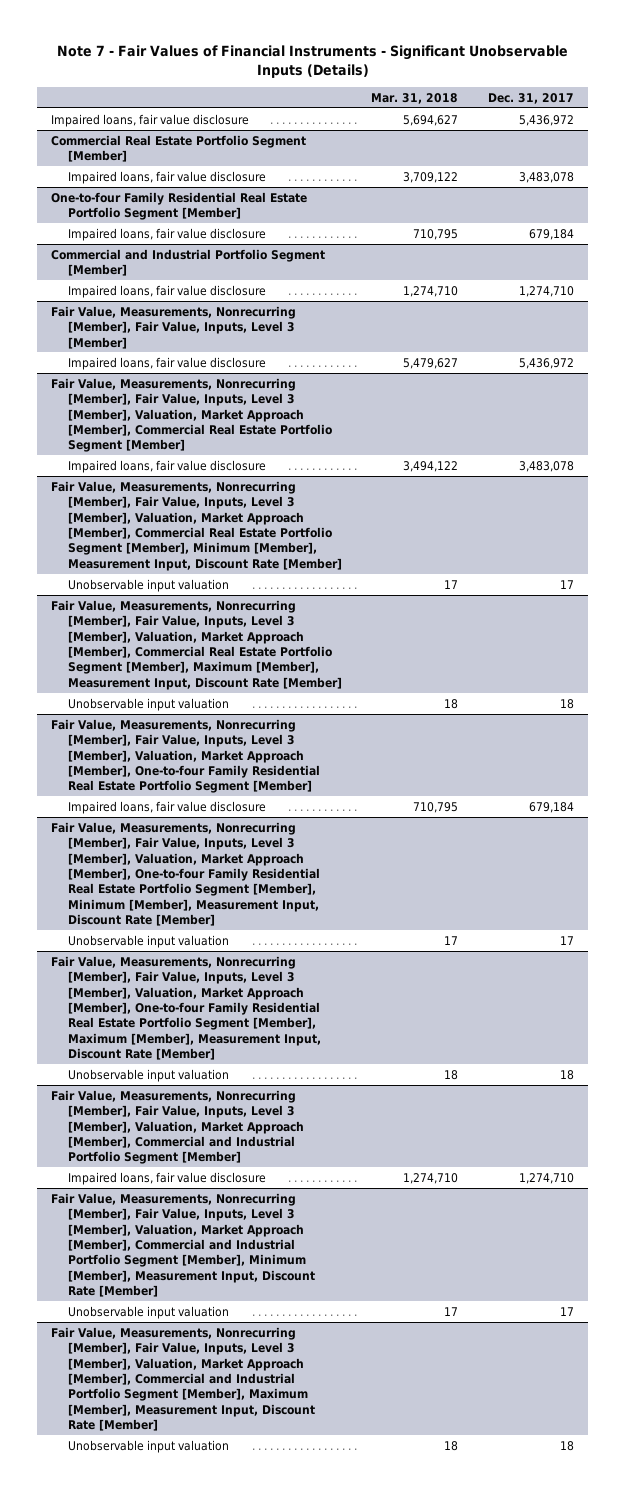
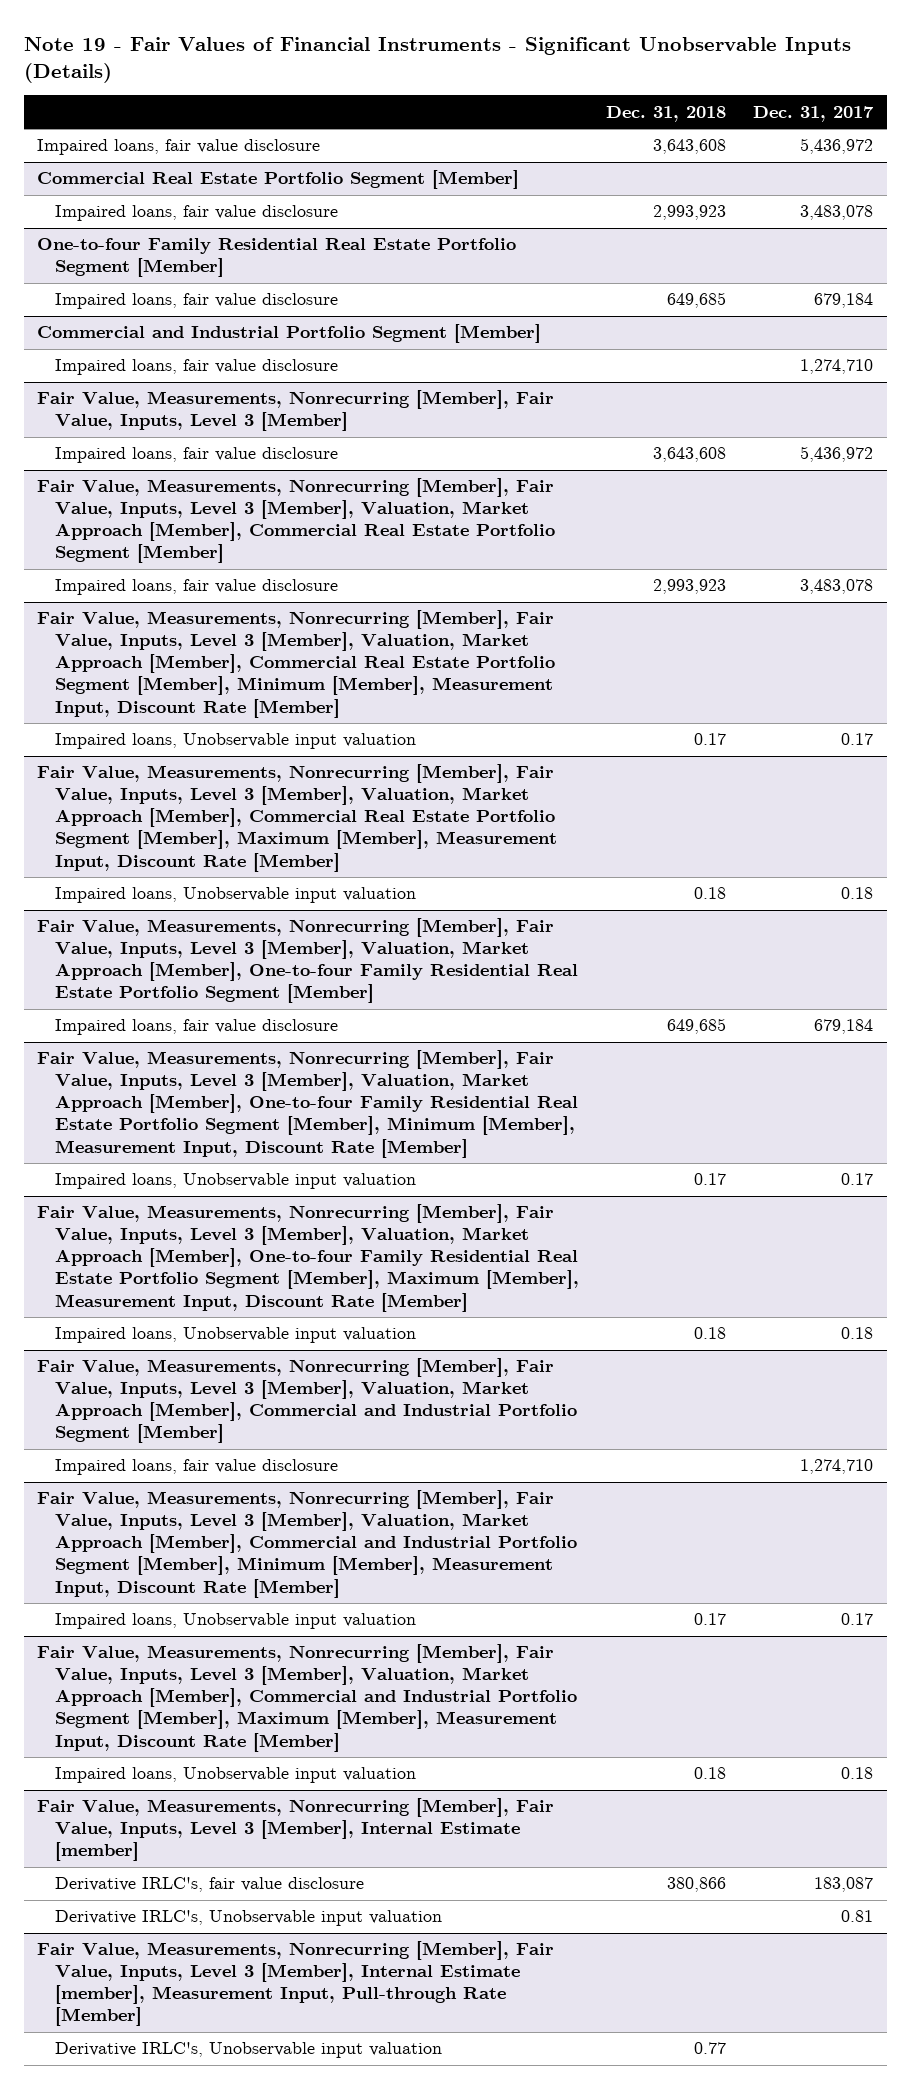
[56,44,568,78] Note 7 - Fair Values of Financial Instruments - Significant Unobservable Inputs (Details) -> [23,36,851,84] Note 19 - Fair Values of Financial Instruments - Significant Unobservable Inputs (Details)
[371,92,459,104] Mar. 31, 2018 -> none
none -> [606,105,727,122] Dec. 31, 2018
[68,578,230,592] Unobservable input valuation -> [54,733,416,750] Impaired loans, Unobservable input valuation
[559,579,574,589] 17 -> [841,733,874,746] 0.17
[68,697,230,711] Unobservable input valuation -> [54,887,416,904] Impaired loans, Unobservable input valuation
[559,698,574,709] 18 -> [841,887,874,900] 0.18
[68,934,230,948] Unobservable input valuation -> [54,1173,416,1190] Impaired loans, Unobservable input valuation
[559,935,574,945] 17 -> [841,1173,874,1186] 0.17
[68,1068,230,1082] Unobservable input valuation -> [54,1327,416,1344] Impaired loans, Unobservable input valuation
[559,1069,574,1080] 18 -> [841,1327,874,1340] 0.18
[68,1305,230,1319] Unobservable input valuation -> [54,1613,416,1630] Impaired loans, Unobservable input valuation
[559,1306,574,1316] 17 -> [841,1613,874,1626] 0.17
[68,1439,230,1453] Unobservable input valuation -> [54,1767,416,1784] Impaired loans, Unobservable input valuation
[559,1440,574,1451] 18 -> [841,1767,874,1780] 0.18
none -> [37,1798,555,1862] Fair Value, Measurements, Nonrecurring [Member], Fair Value, Inputs, Level 3 [Member], Internal Estimate [member]
none -> [54,1877,364,1893] Derivative IRLC's, fair value disclosure
none -> [54,1910,442,1927] Derivative IRLC's, Unobservable input valuation
none -> [37,1941,555,2027] Fair Value, Measurements, Nonrecurring [Member], Fair Value, Inputs, Level 3 [Member], Internal Estimate [member], Measurement Input, Pull-through Rate [Member]
none -> [54,2042,442,2059] Derivative IRLC's, Unobservable input valuation

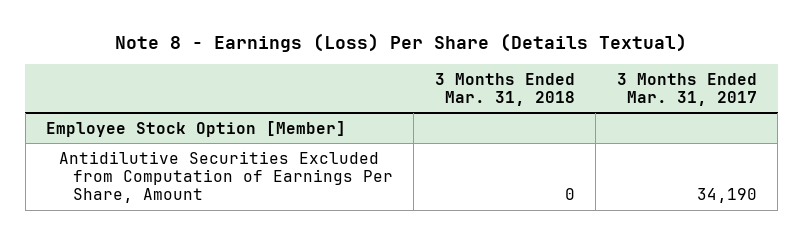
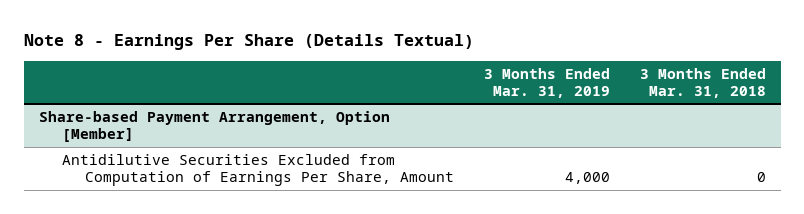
[115,32,688,52] Note 8 - Earnings (Loss) Per Share (Details Textual) -> [23,34,474,51] Note 8 - Earnings Per Share (Details Textual)
[616,72,757,107] 3 Months Ended Mar. 31, 2017 -> none
none -> [483,67,610,98] 3 Months Ended Mar. 31, 2019
[46,120,347,137] Employee Stock Option [Member] -> [38,111,390,143] Share-based Payment Arrangement, Option [Member]

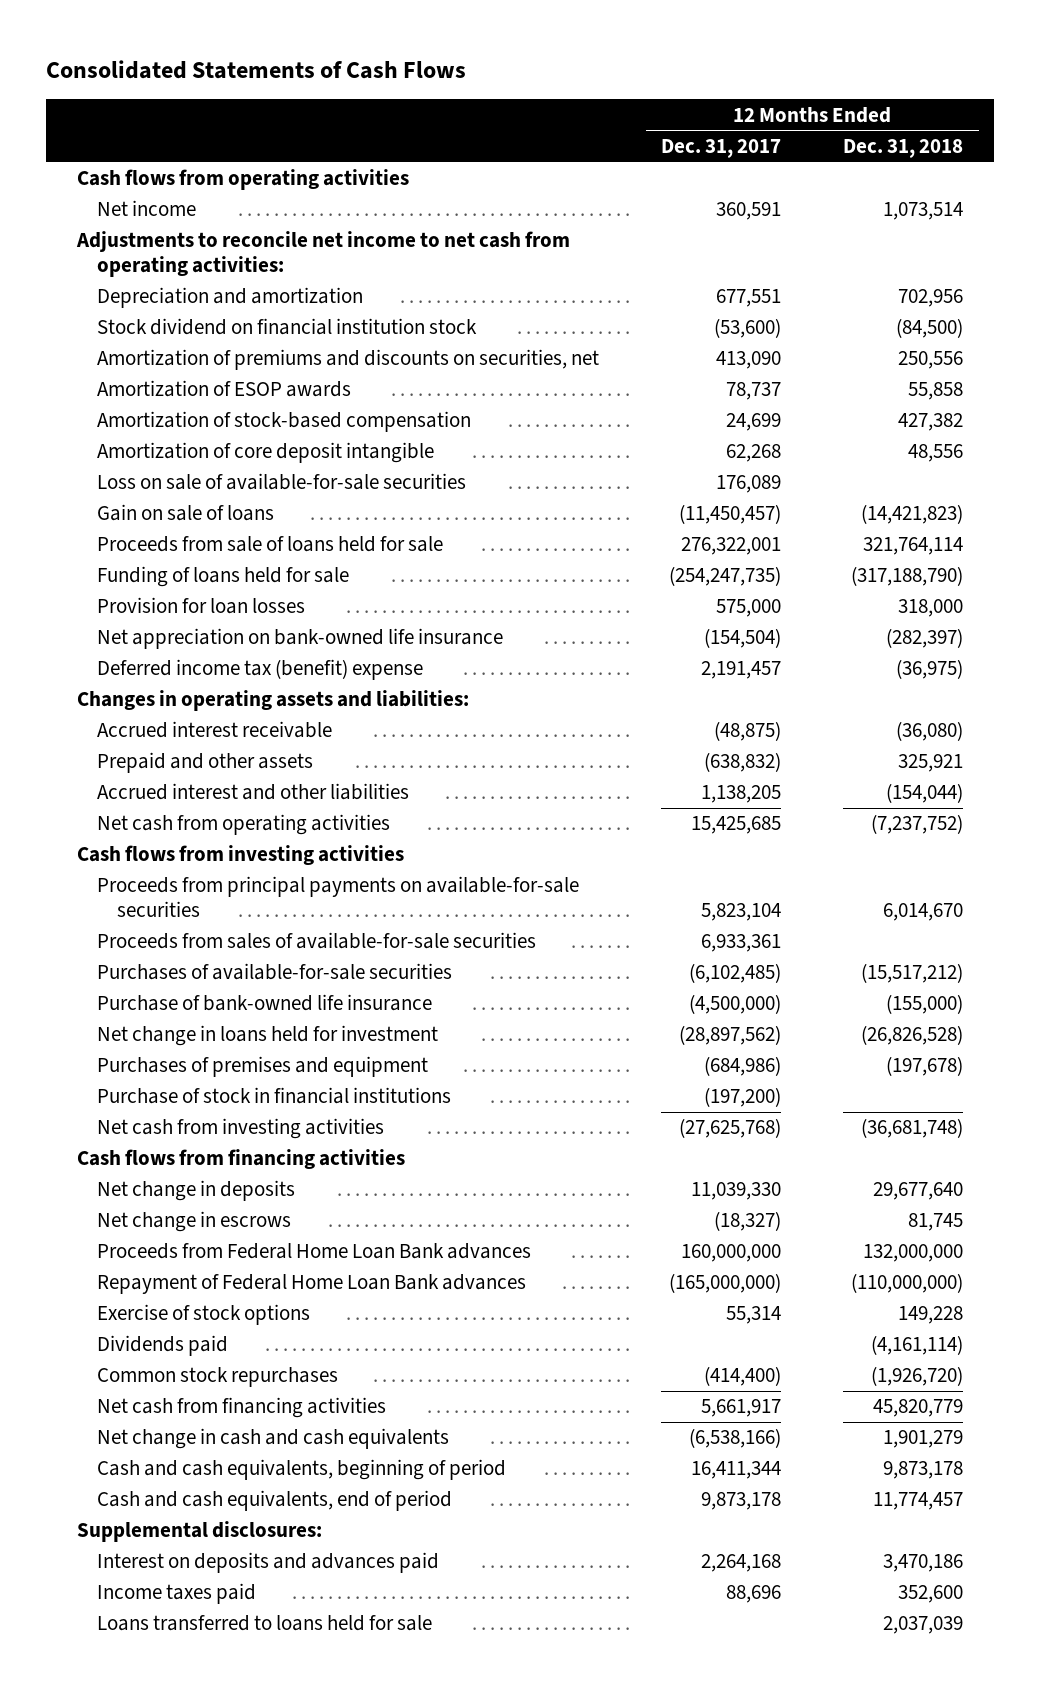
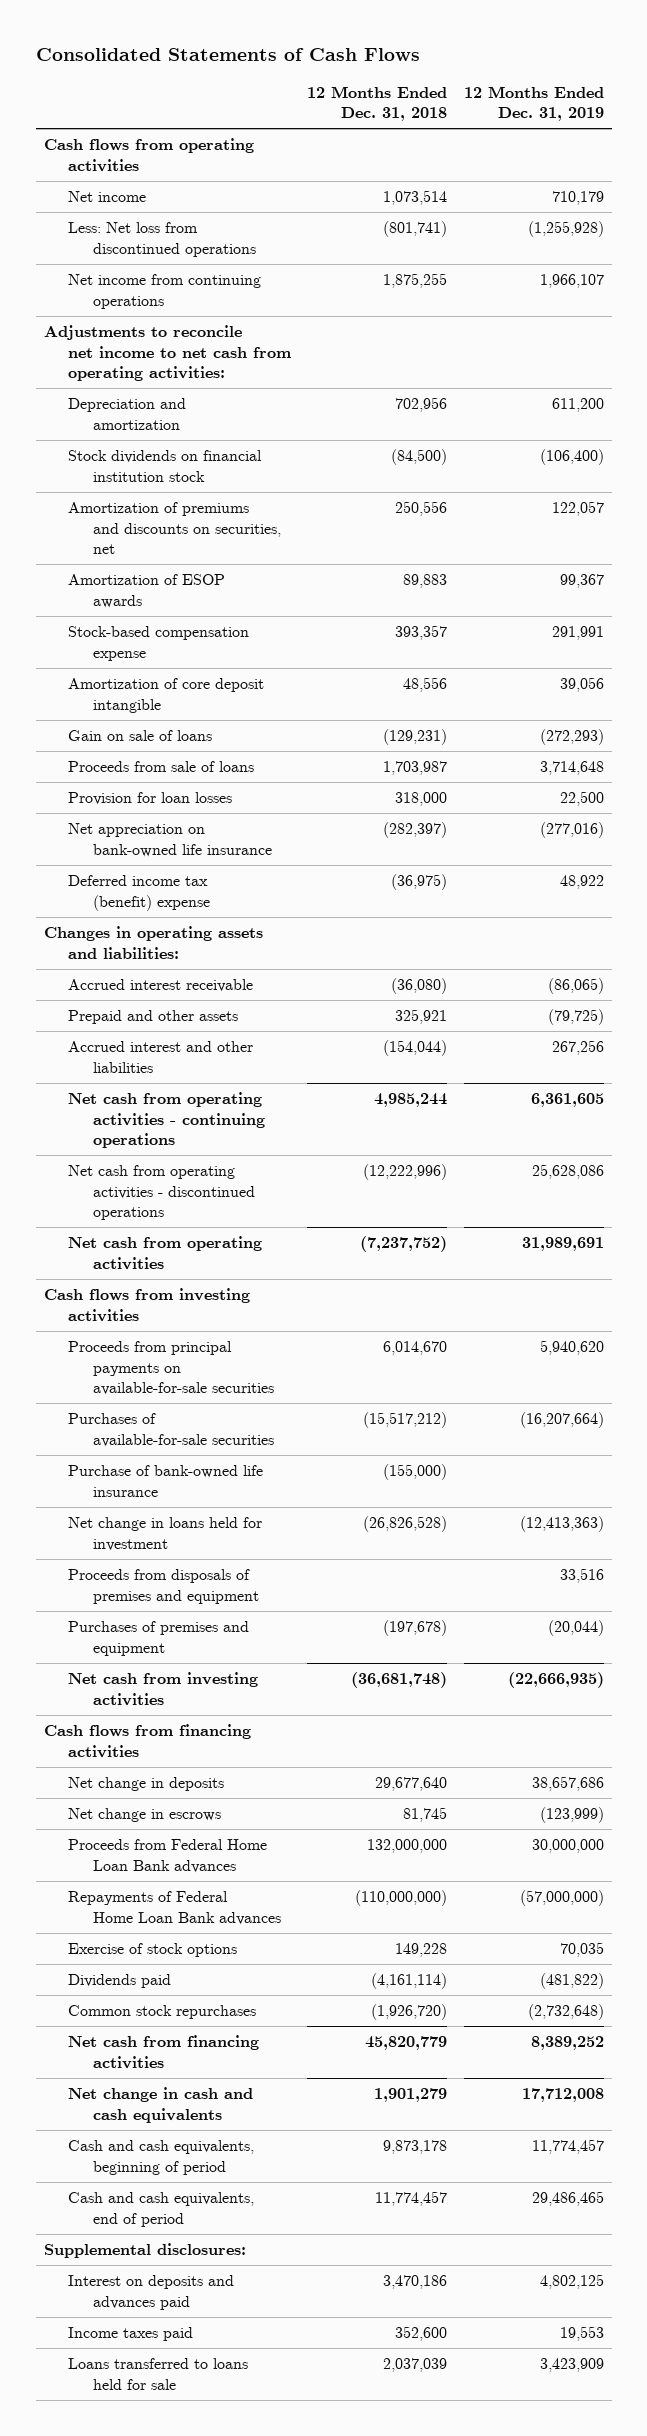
[661,138,782,158] Dec. 31, 2017 -> none
none -> [463,85,604,122] 12 Months Ended Dec. 31, 2019
none -> [68,222,256,257] Less: Net loss from discontinued operations
none -> [68,274,262,309] Net income from continuing operations
[97,318,478,336] Stock dividend on financial institution stock -> [68,450,263,482] Stock dividends on financial institution stock
[908,382,964,401] 55,858 -> [403,574,448,589] 89,883
[97,411,472,433] Amortization of stock-based compensation -> [68,626,250,661] Stock-based compensation expense
[898,413,964,432] 427,382 -> [395,625,448,641] 393,357
[97,473,467,491] Loss on sale of available-for-sale securities -> none
[97,566,350,588] Funding of loans held for sale -> none
[861,504,964,525] (14,421,823) -> [383,729,448,746] (129,231)
[97,536,444,553] Proceeds from sale of loans held for sale -> [68,761,255,773] Proceeds from sale of loans
[863,537,964,556] 321,764,114 -> [383,761,448,776] 1,703,987
none -> [68,1092,265,1149] Net cash from operating activities - continuing operations
none -> [68,1165,255,1221] Net cash from operating activities - discontinued operations
[97,932,537,950] Proceeds from sales of available-for-sale securities -> none
none -> [68,1569,259,1604] Proceeds from disposals of premises and equipment
[97,1087,452,1105] Purchase of stock in financial institutions -> none
[97,1274,527,1295] Repayment of Federal Home Loan Bank advances -> [68,1891,281,1925] Repayments of Federal Home Loan Bank advances

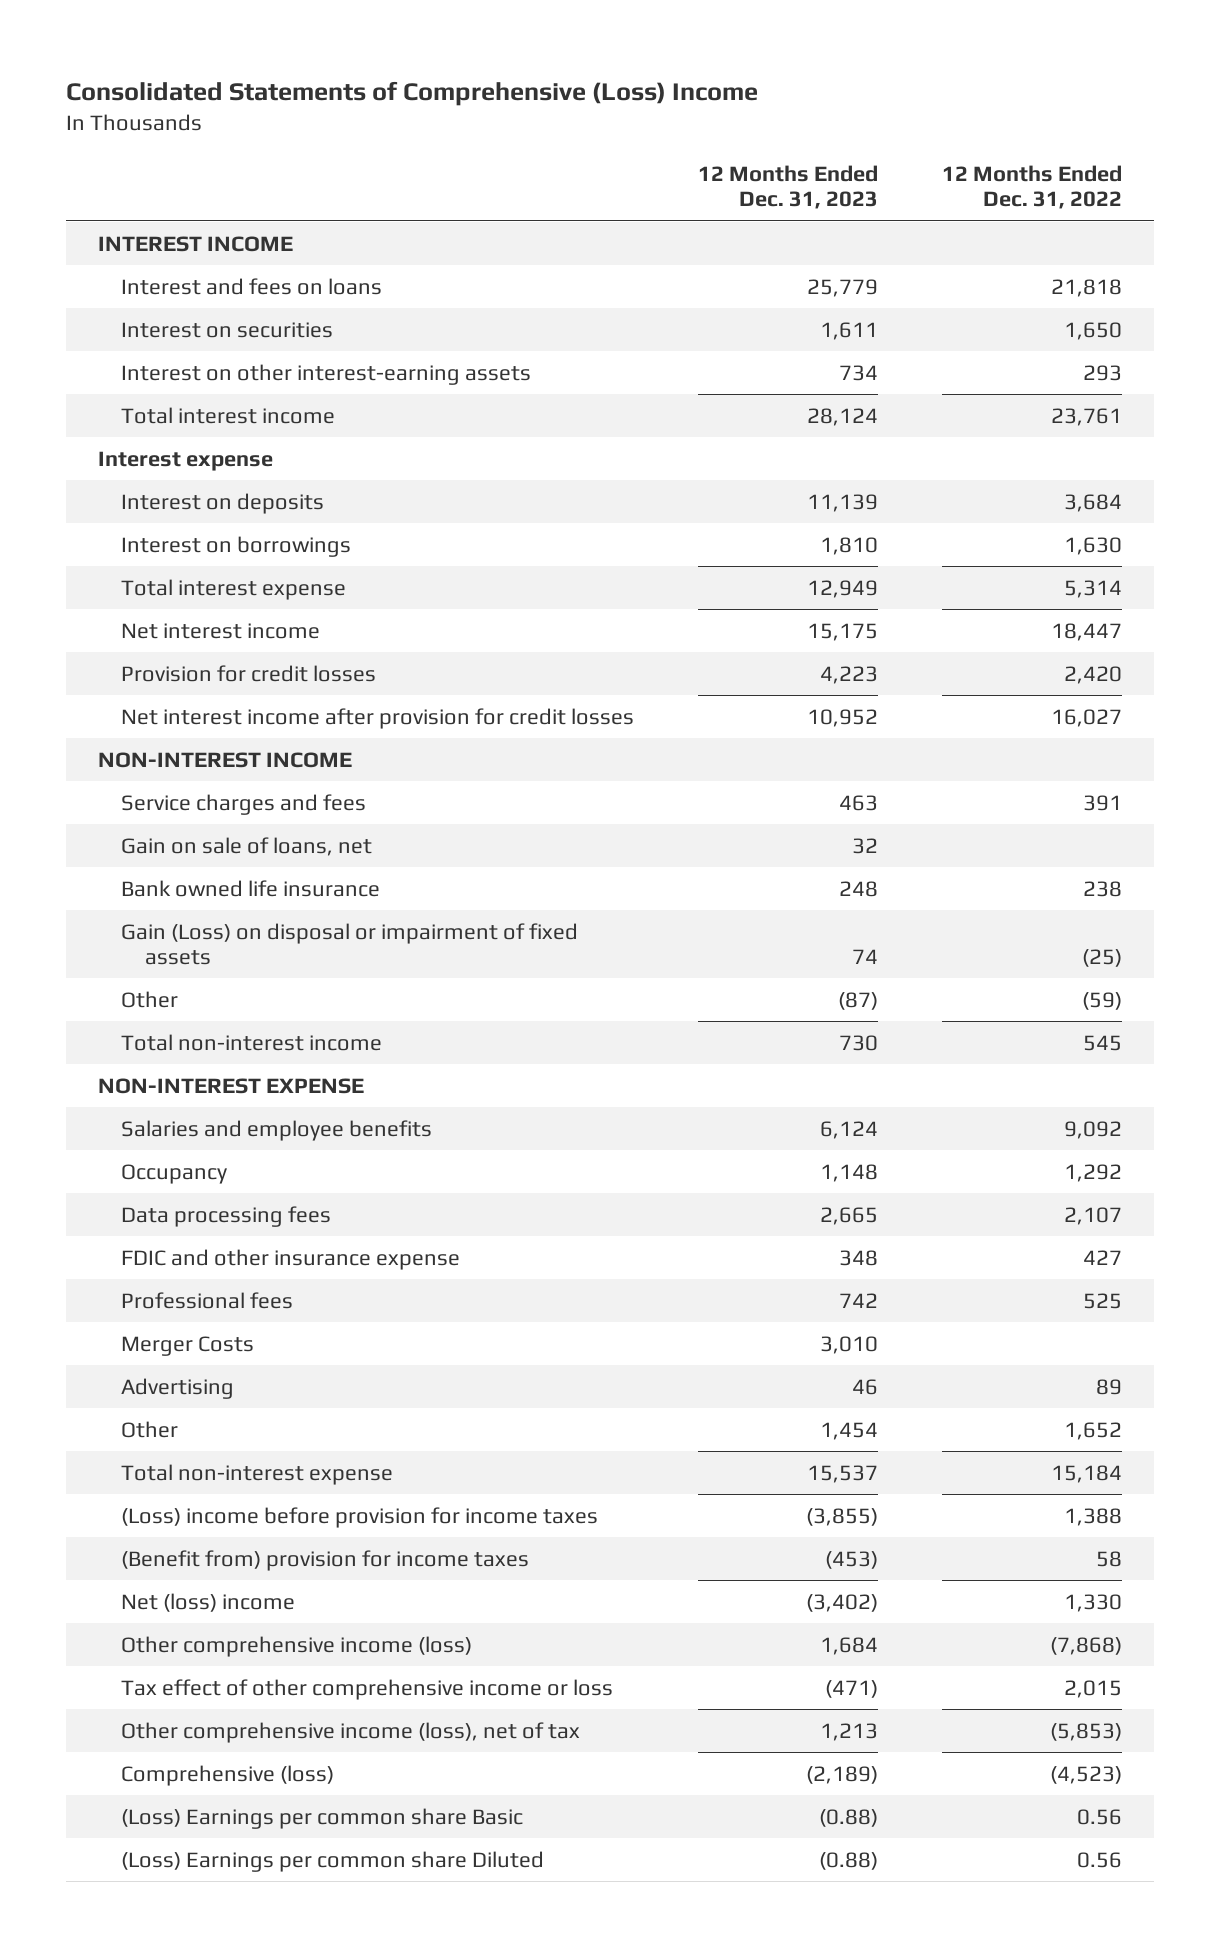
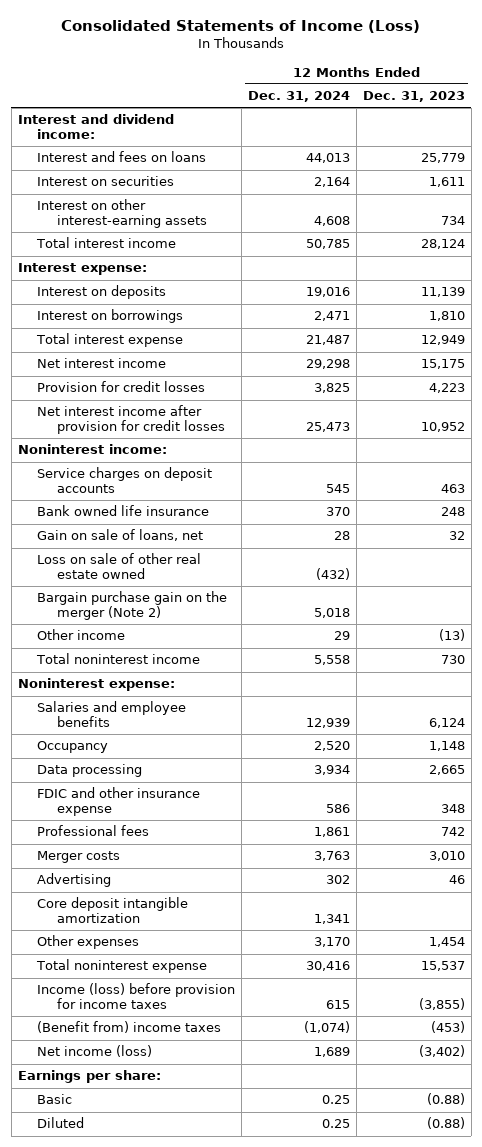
[65,81,758,107] Consolidated Statements of Comprehensive (Loss) Income -> [61,19,421,33] Consolidated Statements of Income (Loss)
[942,164,1123,210] 12 Months Ended Dec. 31, 2022 -> none
none -> [248,91,351,103] Dec. 31, 2024
[97,235,293,252] INTEREST INCOME -> [17,114,174,140] Interest and dividend income:
[97,450,273,471] Interest expense -> [17,263,147,276] Interest expense:
[97,751,352,768] NON-INTEREST INCOME -> [17,444,167,455] Noninterest income:
[121,793,367,815] Service charges and fees -> [37,467,213,494] Service charges on deposit accounts
[121,922,579,966] Gain (Loss) on disposal or impairment of fixed assets -> none
[121,836,373,856] Gain on sale of loans, net -> [37,529,204,542] Gain on sale of loans, net
none -> [37,553,202,580] Loss on sale of other real estate owned
none -> [37,591,228,621] Bargain purchase gain on the merger (Note 2)
[121,990,179,1008] Other -> [37,629,126,641] Other income
[838,991,879,1010] (87) -> [438,629,465,642] (13)
[121,1033,383,1051] Total non-interest income -> [36,653,201,665] Total noninterest income
[97,1077,364,1094] NON-INTEREST EXPENSE -> [17,678,175,692] Noninterest expense:
[121,1205,332,1227] Data processing fees -> [37,764,143,778] Data processing
[121,1335,255,1356] Merger Costs -> [37,851,121,864] Merger costs
[121,1635,473,1657] Other comprehensive income (loss) -> none
[121,1678,614,1700] Tax effect of other comprehensive income or loss -> none
[121,1721,581,1743] Other comprehensive income (loss), net of tax -> none
[121,1764,335,1786] Comprehensive (loss) -> none
none -> [37,897,189,924] Core deposit intangible amortization
[121,1420,179,1438] Other -> [37,935,140,950] Other expenses
[121,1463,394,1485] Total non-interest expense -> [36,959,208,974] Total noninterest expense
[121,1506,599,1528] (Loss) income before provision for income taxes -> [37,983,236,1010] Income (loss) before provision for income taxes
[121,1549,530,1571] (Benefit from) provision for income taxes -> [37,1021,222,1034] (Benefit from) income taxes
[121,1592,296,1612] Net (loss) income -> [37,1045,153,1058] Net income (loss)
none -> [17,1070,161,1084] Earnings per share:
[121,1807,524,1829] (Loss) Earnings per common share Basic -> [37,1094,73,1105] Basic
[121,1850,545,1872] (Loss) Earnings per common share Diluted -> [37,1117,85,1129] Diluted

